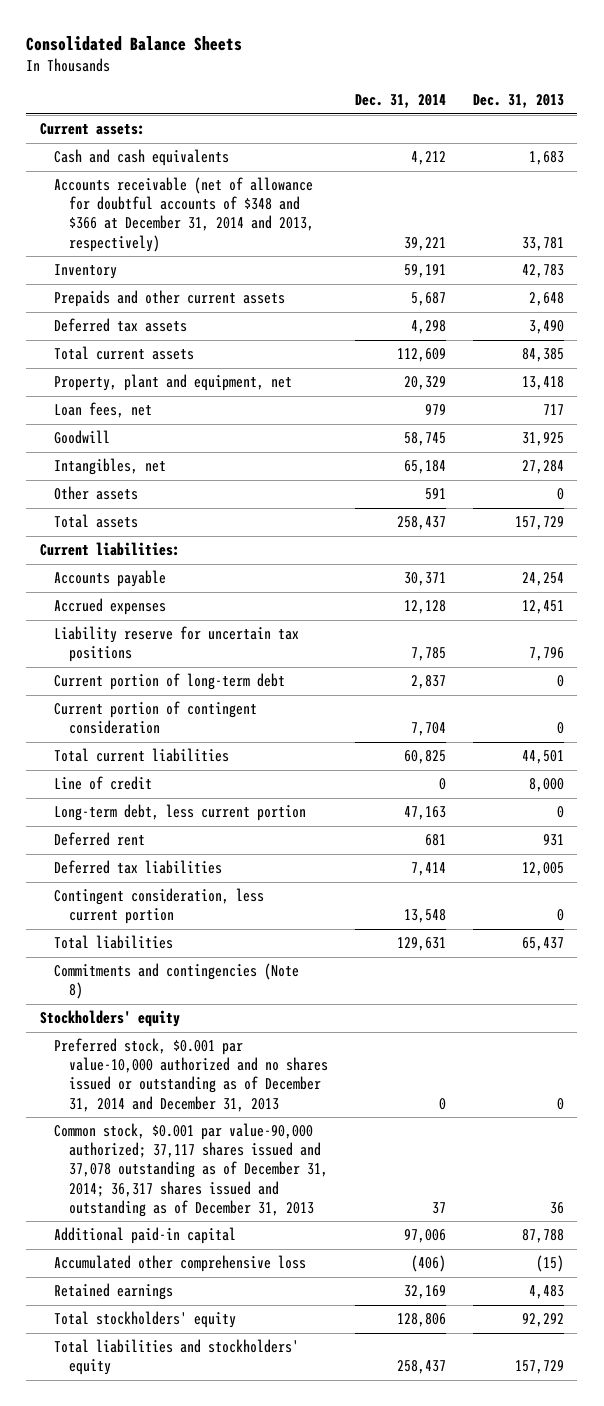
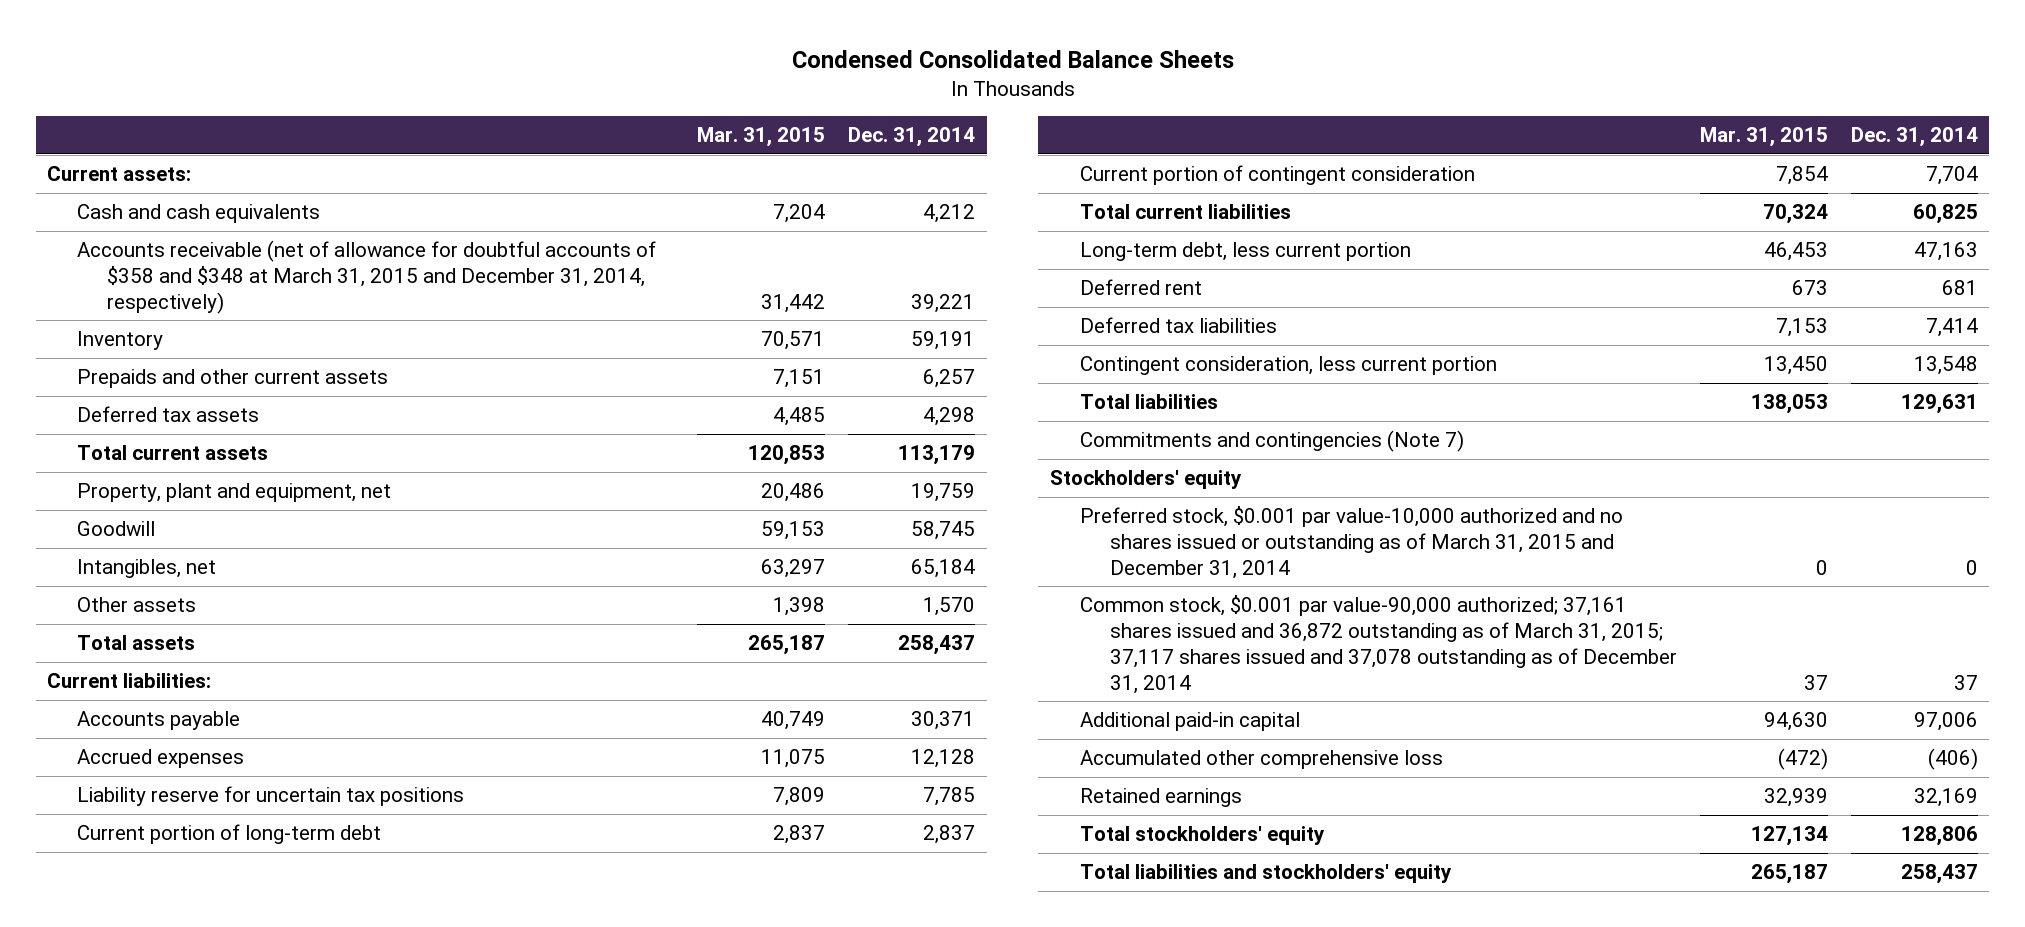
[26,36,243,52] Consolidated Balance Sheets -> [791,49,1234,68] Condensed Consolidated Balance Sheets
[472,94,564,109] Dec. 31, 2013 -> none
none -> [697,127,826,148] Mar. 31, 2015
[54,177,314,252] Accounts receivable (net of allowance for doubtful accounts of $348 and $366 at December 31, 2014 and 2013, respectively) -> [77,240,657,314] Accounts receivable (net of allowance for doubtful accounts of $358 and $348 at March 31, 2015 and December 31, 2014, respectively)
[410,292,446,307] 5,687 -> [923,369,976,389] 6,257
[54,402,153,419] Loan fees, net -> none
[396,348,446,363] 112,609 -> [898,445,976,466] 113,179
[403,376,446,391] 20,329 -> [911,483,976,503] 19,759
[424,488,446,501] 591 -> [923,597,976,617] 1,570
[54,776,153,791] Line of credit -> none
[54,963,300,1000] Commitments and contingencies (Note 8) -> [1079,430,1464,453] Commitments and contingencies (Note 7)
[54,1038,328,1112] Preferred stock, $0.001 par value-10,000 authorized and no shares issued or outstanding as of December 31, 2014 and December 31, 2013 -> [1079,506,1623,579] Preferred stock, $0.001 par value-10,000 authorized and no shares issued or outstanding as of March 31, 2015 and December 31, 2014
[54,1123,328,1217] Common stock, $0.001 par value-90,000 authorized; 37,117 shares issued and 37,078 outstanding as of December 31, 2014; 36,317 shares issued and outstanding as of December 31, 2013 -> [1079,595,1677,694] Common stock, $0.001 par value-90,000 authorized; 37,161 shares issued and 36,872 outstanding as of March 31, 2015; 37,117 shares issued and 37,078 outstanding as of December 31, 2014

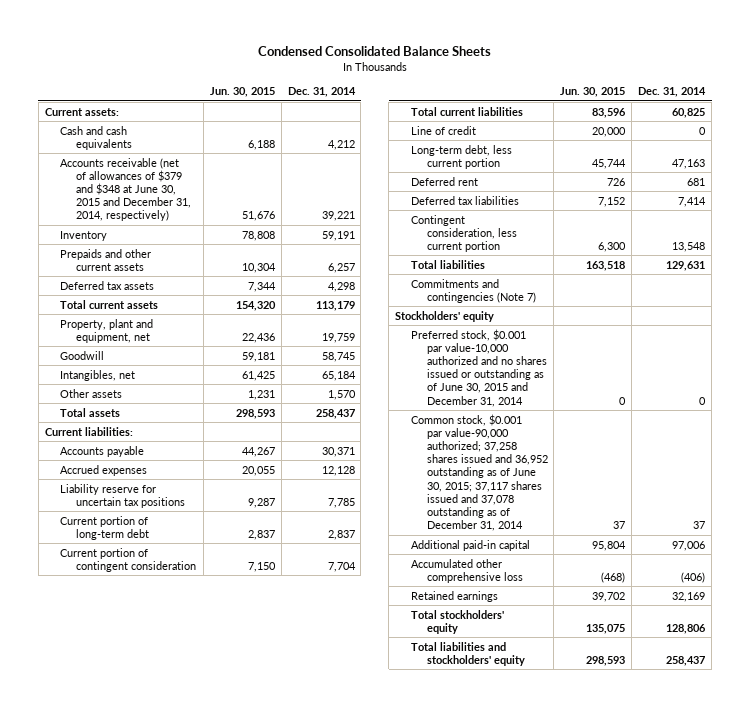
[697,127,826,148] Mar. 31, 2015 -> none
none -> [209,87,275,98] Jun. 30, 2015
[77,240,657,314] Accounts receivable (net of allowance for doubtful accounts of $358 and $348 at March 31, 2015 and December 31, 2014, respectively) -> [60,157,191,222] Accounts receivable (net of allowances of $379 and $348 at June 30, 2015 and December 31, 2014, respectively)
none -> [410,125,476,135] Line of credit
[1079,506,1623,579] Preferred stock, $0.001 par value-10,000 authorized and no shares issued or outstanding as of March 31, 2015 and December 31, 2014 -> [410,328,547,407] Preferred stock, $0.001 par value-10,000 authorized and no shares issued or outstanding as of June 30, 2015 and December 31, 2014
[1079,595,1677,694] Common stock, $0.001 par value-90,000 authorized; 37,161 shares issued and 36,872 outstanding as of March 31, 2015; 37,117 shares issued and 37,078 outstanding as of December 31, 2014 -> [410,413,548,532] Common stock, $0.001 par value-90,000 authorized; 37,258 shares issued and 36,952 outstanding as of June 30, 2015; 37,117 shares issued and 37,078 outstanding as of December 31, 2014

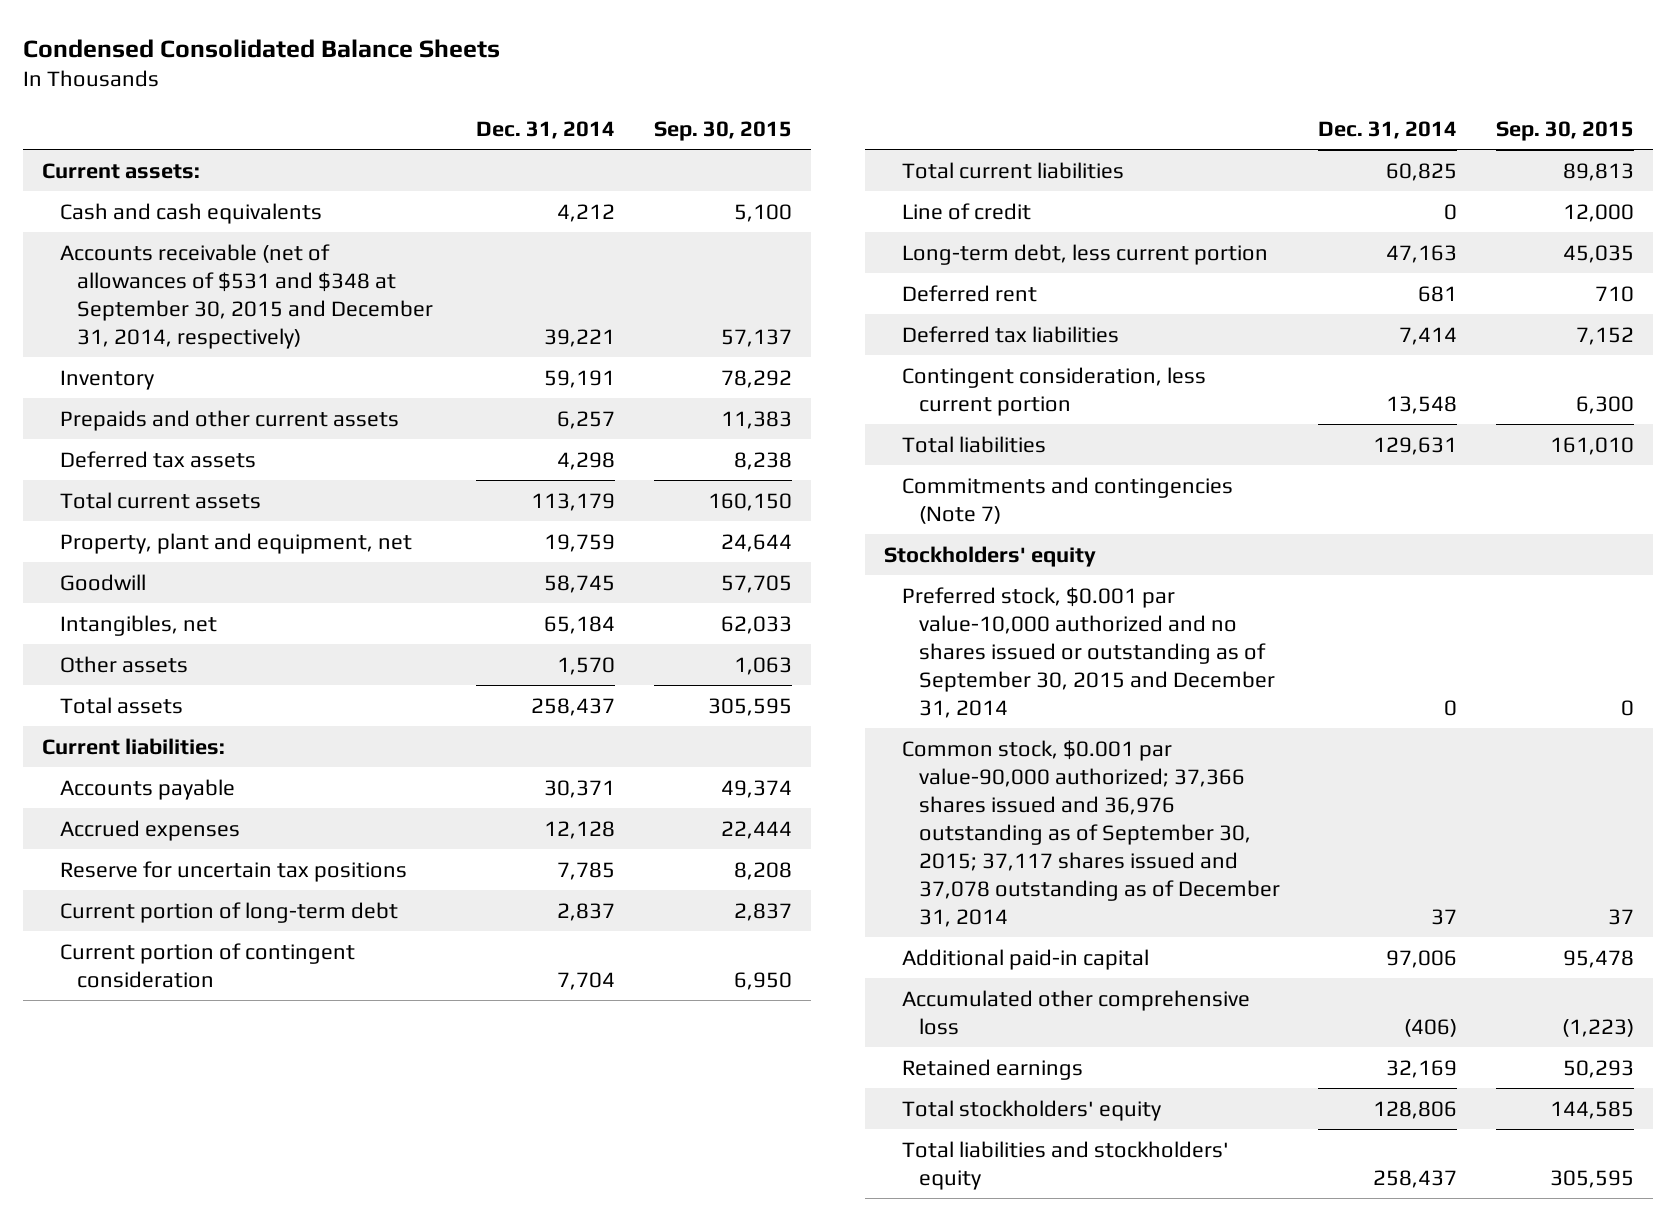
[209,87,275,98] Jun. 30, 2015 -> none
none -> [653,120,792,141] Sep. 30, 2015
[60,157,191,222] Accounts receivable (net of allowances of $379 and $348 at June 30, 2015 and December 31, 2014, respectively) -> [59,243,433,349] Accounts receivable (net of allowances of $531 and $348 at September 30, 2015 and December 31, 2014, respectively)
[60,483,185,508] Liability reserve for uncertain tax positions -> [59,860,407,882] Reserve for uncertain tax positions
[410,328,547,407] Preferred stock, $0.001 par value-10,000 authorized and no shares issued or outstanding as of June 30, 2015 and December 31, 2014 -> [901,586,1275,718] Preferred stock, $0.001 par value-10,000 authorized and no shares issued or outstanding as of September 30, 2015 and December 31, 2014
[410,413,548,532] Common stock, $0.001 par value-90,000 authorized; 37,258 shares issued and 36,952 outstanding as of June 30, 2015; 37,117 shares issued and 37,078 outstanding as of December 31, 2014 -> [901,739,1280,927] Common stock, $0.001 par value-90,000 authorized; 37,366 shares issued and 36,976 outstanding as of September 30, 2015; 37,117 shares issued and 37,078 outstanding as of December 31, 2014

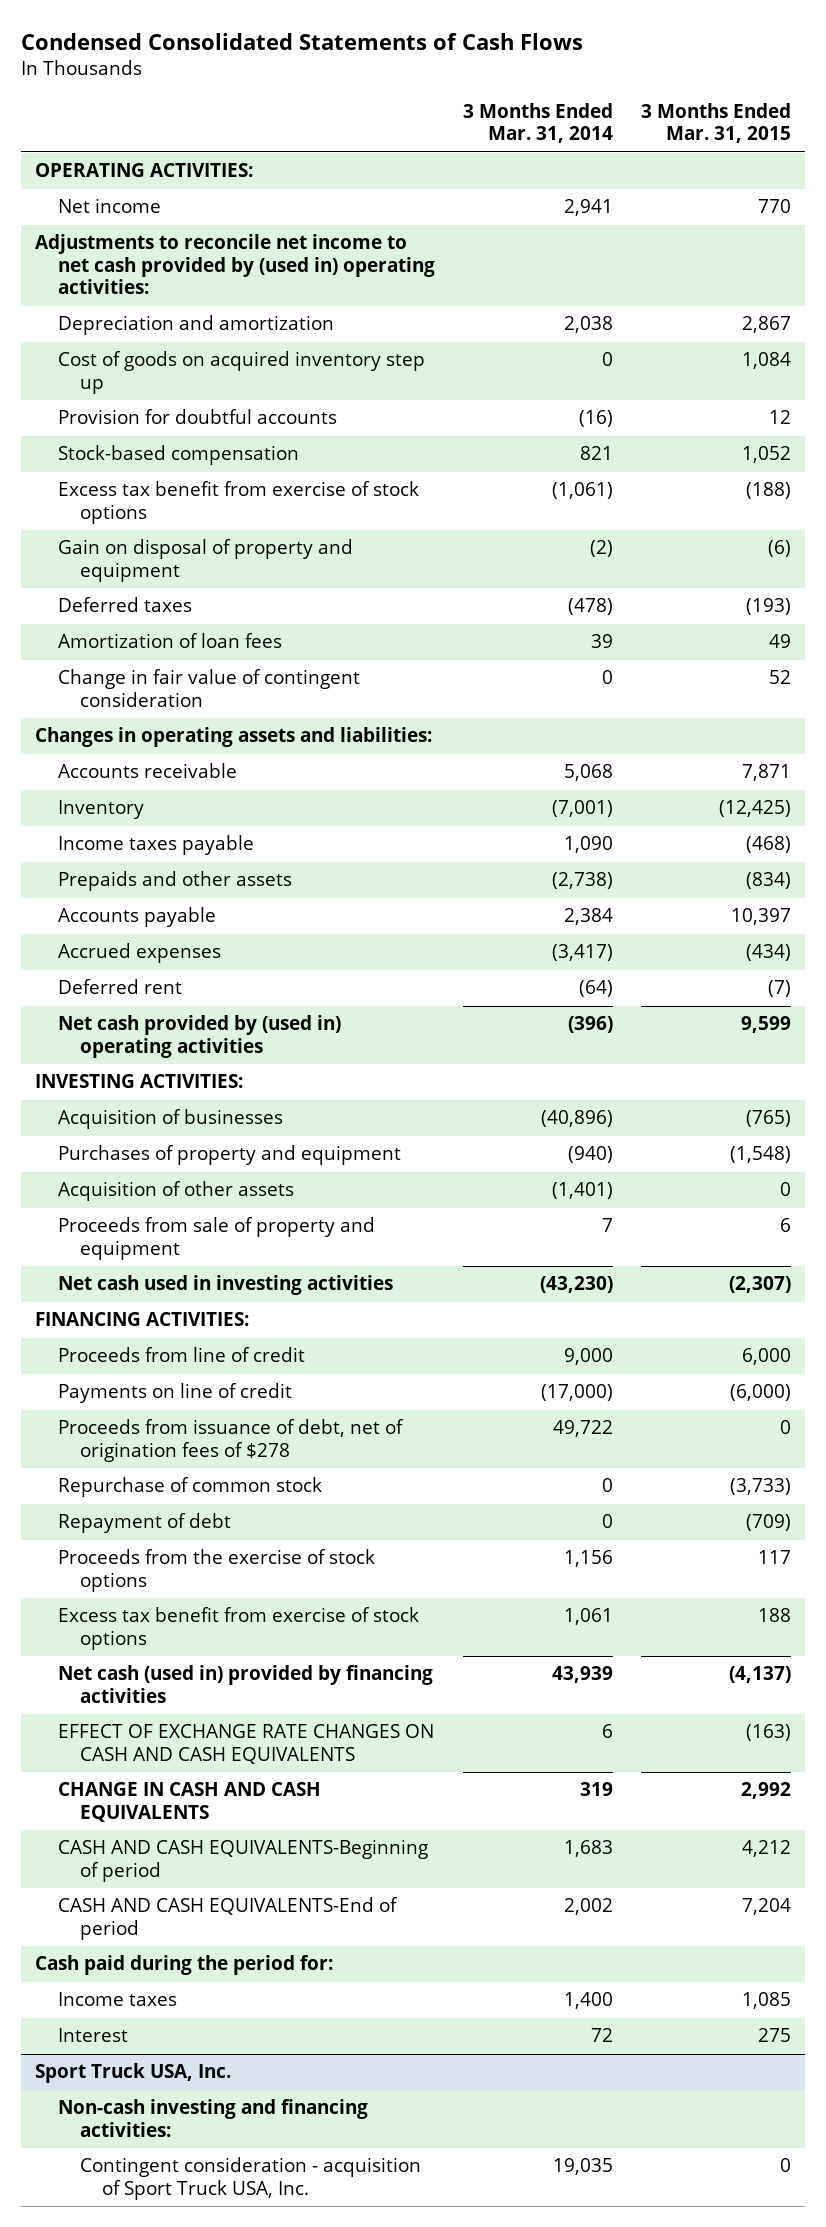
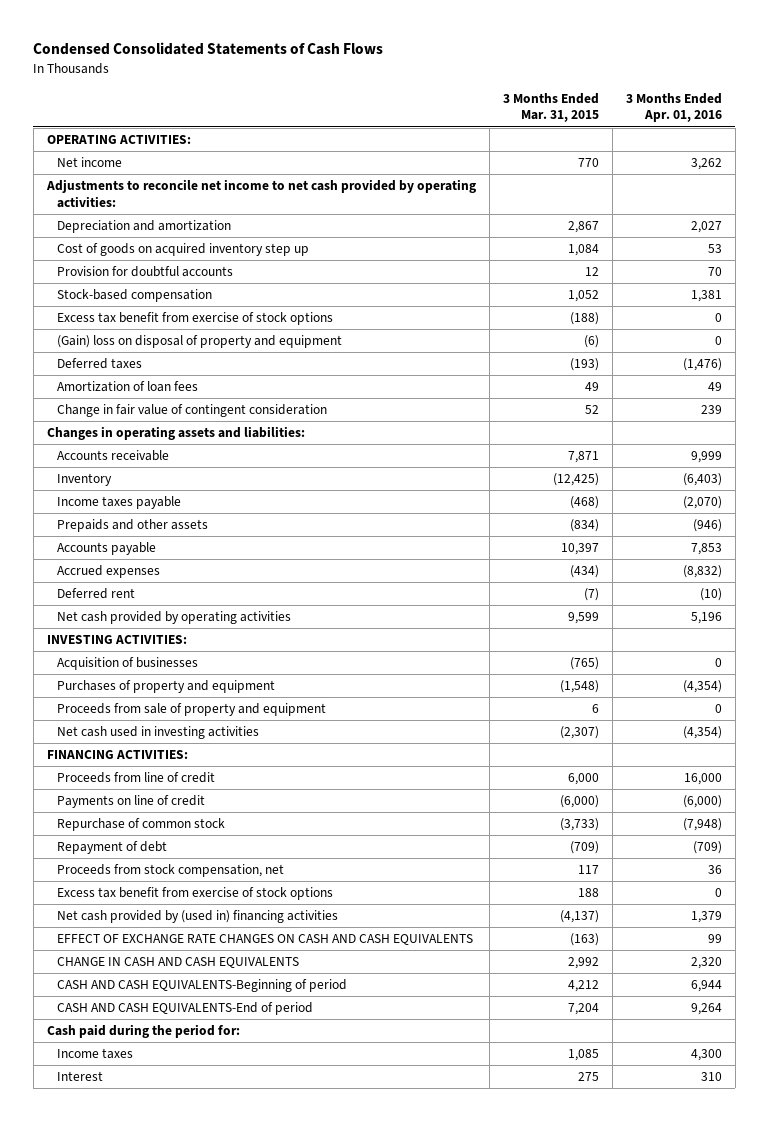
[462,102,613,144] 3 Months Ended Mar. 31, 2014 -> none
none -> [625,92,722,123] 3 Months Ended Apr. 01, 2016
[35,234,435,295] Adjustments to reconcile net income to net cash provided by (used in) operating activities: -> [45,179,476,208] Adjustments to reconcile net income to net cash provided by operating activities:
[57,539,353,582] Gain on disposal of property and equipment -> [57,335,343,349] (Gain) loss on disposal of property and equipment
[57,1015,341,1058] Net cash provided by (used in) operating activities -> [57,611,292,625] Net cash provided by operating activities
[57,1181,294,1202] Acquisition of other assets -> none
[57,1419,404,1462] Proceeds from issuance of debt, net of origination fees of $278 -> none
[57,1549,375,1592] Proceeds from the exercise of stock options -> [57,864,285,878] Proceeds from stock compensation, net
[57,1665,433,1703] Net cash (used in) provided by financing activities -> [57,910,339,924] Net cash provided by (used in) financing activities
[35,2063,232,2084] Sport Truck USA, Inc. -> none
[57,2099,368,2137] Non-cash investing and financing activities: -> none
[80,2157,422,2200] Contingent consideration - acquisition of Sport Truck USA, Inc. -> none

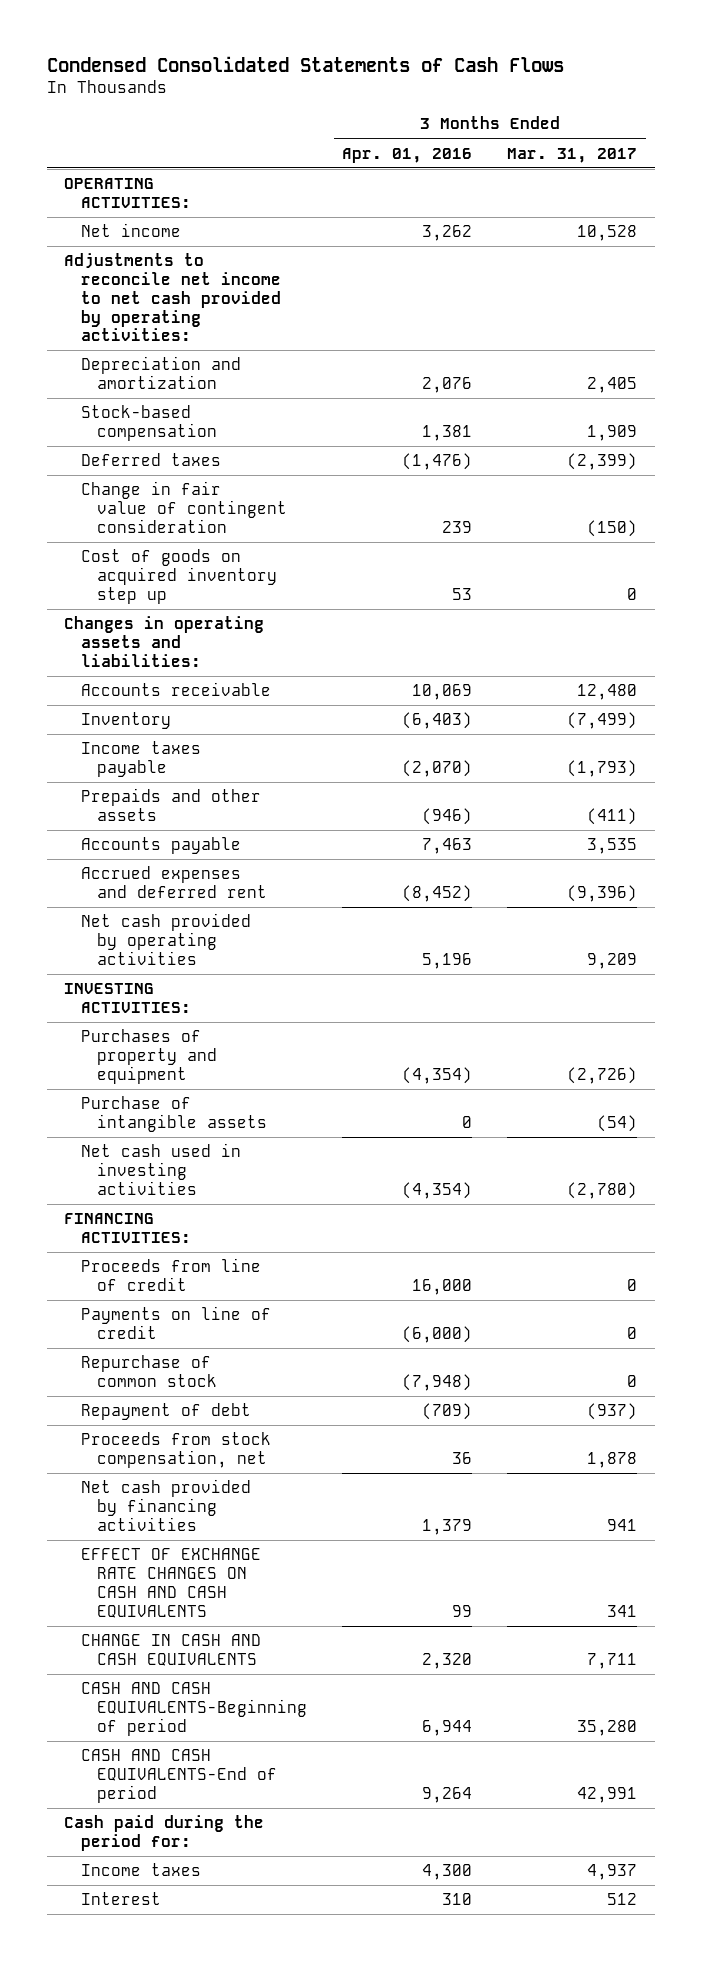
[502,92,599,123] 3 Months Ended Mar. 31, 2015 -> none
none -> [507,147,638,163] Mar. 31, 2017
[57,266,234,278] Provision for doubtful accounts -> none
[690,221,722,234] 2,027 -> [422,377,473,394] 2,076
[57,312,334,326] Excess tax benefit from exercise of stock options -> none
[57,335,343,349] (Gain) loss on disposal of property and equipment -> none
[57,381,199,393] Amortization of loan fees -> none
[57,243,310,257] Cost of goods on acquired inventory step up -> [80,549,278,604] Cost of goods on acquired inventory step up
[690,451,722,464] 9,999 -> [412,684,473,701] 10,069
[57,588,136,600] Deferred rent -> none
[690,543,722,556] 7,853 -> [422,838,473,855] 7,463
[57,565,161,579] Accrued expenses -> [80,866,268,899] Accrued expenses and deferred rent
[682,565,722,579] (8,832) -> [402,885,473,903] (8,452)
[57,657,199,671] Acquisition of businesses -> none
[57,703,327,717] Proceeds from sale of property and equipment -> none
none -> [80,1096,268,1133] Purchase of intangible assets
[57,887,334,901] Excess tax benefit from exercise of stock options -> none
[57,910,339,924] Net cash provided by (used in) financing activities -> [80,1479,251,1531] Net cash provided by financing activities

